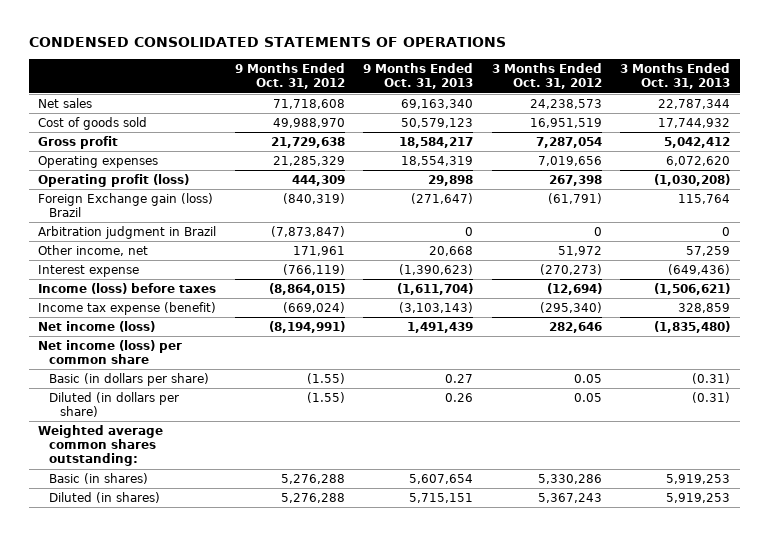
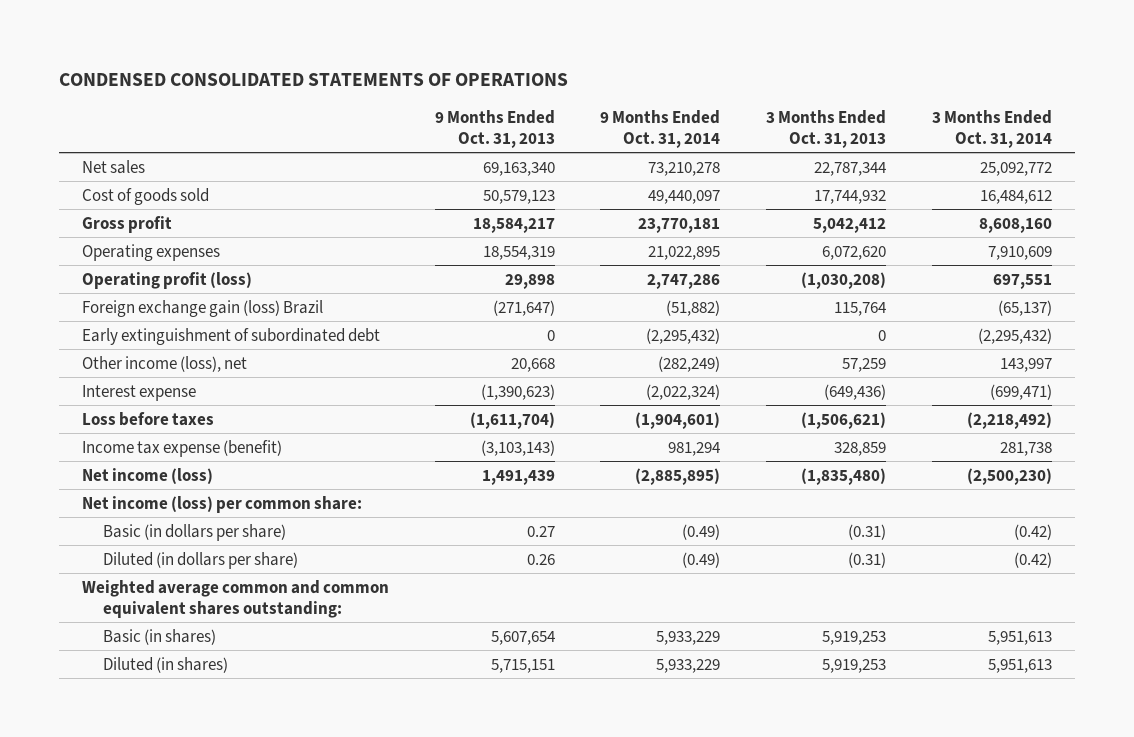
[234,63,345,90] 9 Months Ended Oct. 31, 2012 -> none
[491,63,602,90] 3 Months Ended Oct. 31, 2012 -> none
none -> [600,109,721,148] 9 Months Ended Oct. 31, 2014
none -> [931,109,1052,148] 3 Months Ended Oct. 31, 2014
[38,225,217,239] Arbitration judgment in Brazil -> none
[38,192,214,218] Foreign Exchange gain (loss) Brazil -> [81,299,323,317] Foreign exchange gain (loss) Brazil
none -> [81,327,380,345] Early extinguishment of subordinated debt
[38,244,149,256] Other income, net -> [81,355,247,372] Other income (loss), net
[38,282,217,294] Income (loss) before taxes -> [81,411,214,426] Loss before taxes
[38,339,183,365] Net income (loss) per common share -> [81,495,362,513] Net income (loss) per common share:
[38,424,164,467] Weighted average common shares outstanding: -> [81,579,389,618] Weighted average common and common equivalent shares outstanding:

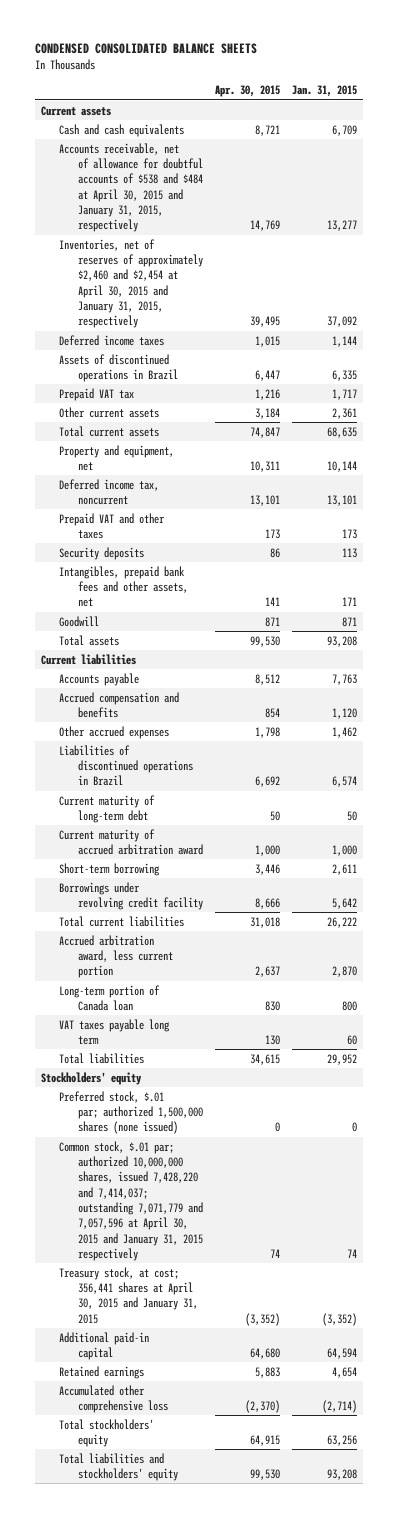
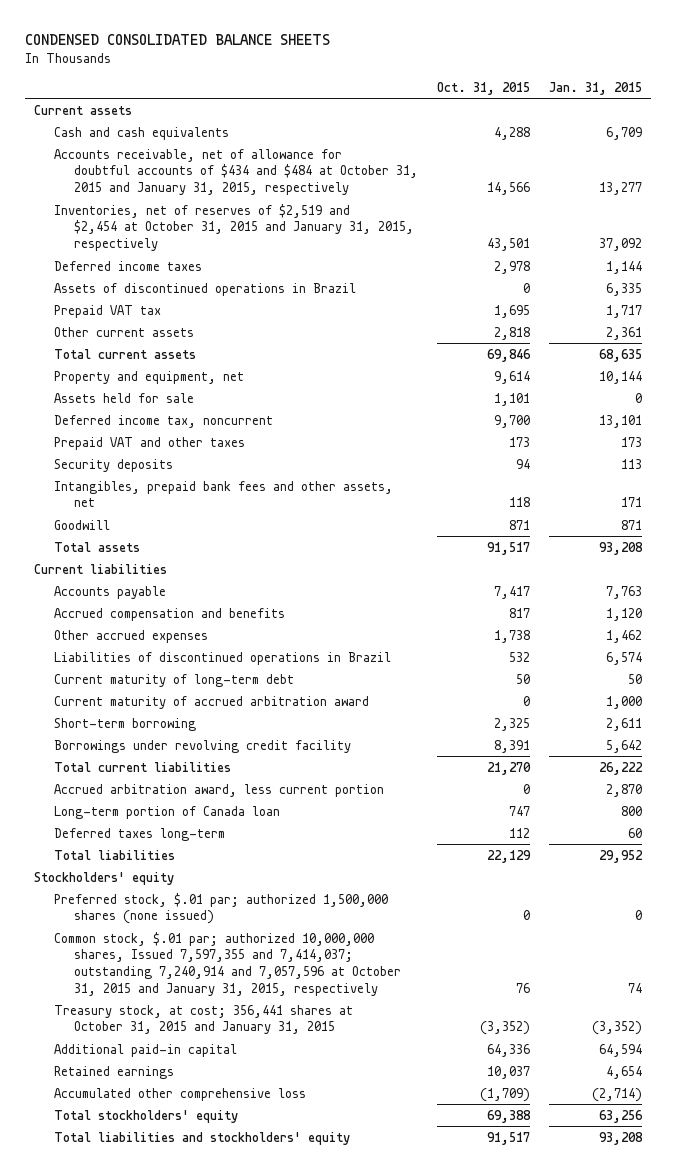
[215,85,281,98] Apr. 30, 2015 -> none
none -> [436,81,530,95] Oct. 31, 2015
[59,142,203,233] Accounts receivable, net of allowance for doubtful accounts of $538 and $484 at April 30, 2015 and January 31, 2015, respectively -> [53,148,418,196] Accounts receivable, net of allowance for doubtful accounts of $434 and $484 at October 31, 2015 and January 31, 2015, respectively
[59,238,203,329] Inventories, net of reserves of approximately $2,460 and $2,454 at April 30, 2015 and January 31, 2015, respectively -> [53,203,414,252] Inventories, net of reserves of $2,519 and $2,454 at October 31, 2015 and January 31, 2015, respectively
none -> [53,392,194,403] Assets held for sale
[59,1018,171,1045] VAT taxes payable long term -> [53,827,225,841] Deferred taxes long-term
[59,1140,203,1262] Common stock, $.01 par; authorized 10,000,000 shares, issued 7,428,220 and 7,414,037; outstanding 7,071,779 and 7,057,596 at April 30, 2015 and January 31, 2015 respectively -> [53,931,401,996] Common stock, $.01 par; authorized 10,000,000 shares, Issued 7,597,355 and 7,414,037; outstanding 7,240,914 and 7,057,596 at October 31, 2015 and January 31, 2015, respectively
[59,1266,198,1324] Treasury stock, at cost; 356,441 shares at April 30, 2015 and January 31, 2015 -> [53,1004,353,1035] Treasury stock, at cost; 356,441 shares at October 31, 2015 and January 31, 2015

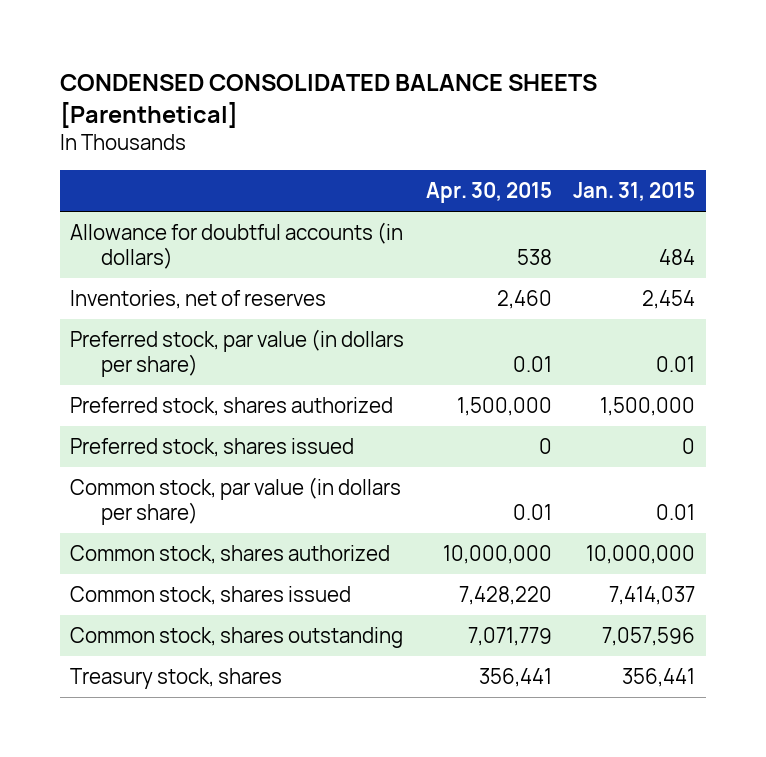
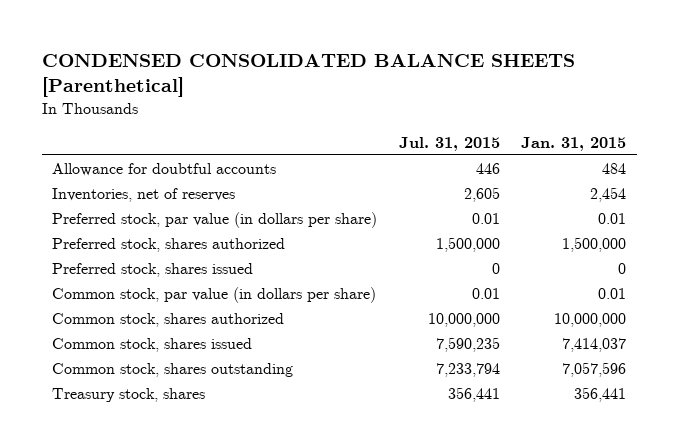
[425,182,552,204] Apr. 30, 2015 -> none
none -> [398,136,500,151] Jul. 31, 2015
[70,221,404,270] Allowance for doubtful accounts (in dollars) -> [52,162,277,176] Allowance for doubtful accounts

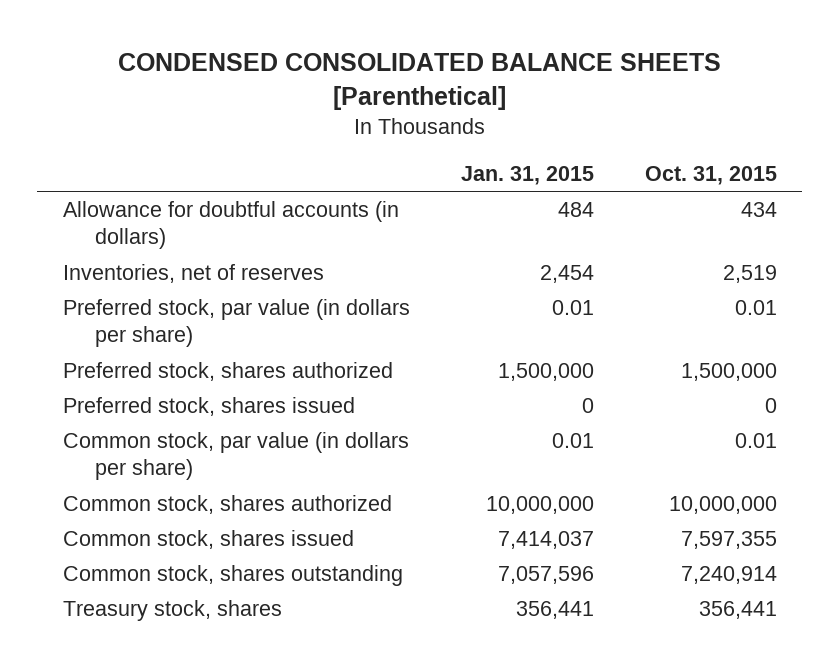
[398,136,500,151] Jul. 31, 2015 -> none
none -> [644,166,777,186] Oct. 31, 2015
[52,162,277,176] Allowance for doubtful accounts -> [62,201,399,250] Allowance for doubtful accounts (in dollars)

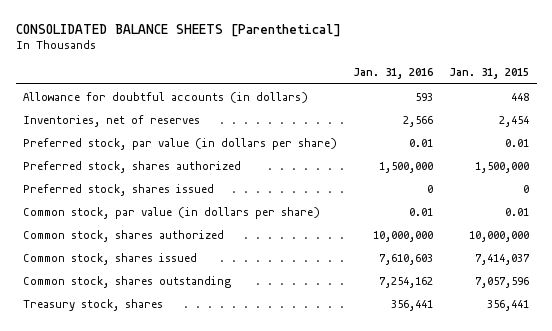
[117,53,721,110] CONDENSED CONSOLIDATED BALANCE SHEETS [Parenthetical] -> [15,23,341,37] CONSOLIDATED BALANCE SHEETS [Parenthetical]
[644,166,777,186] Oct. 31, 2015 -> none
none -> [353,68,434,80] Jan. 31, 2016
[557,202,594,218] 484 -> [510,92,529,101] 448

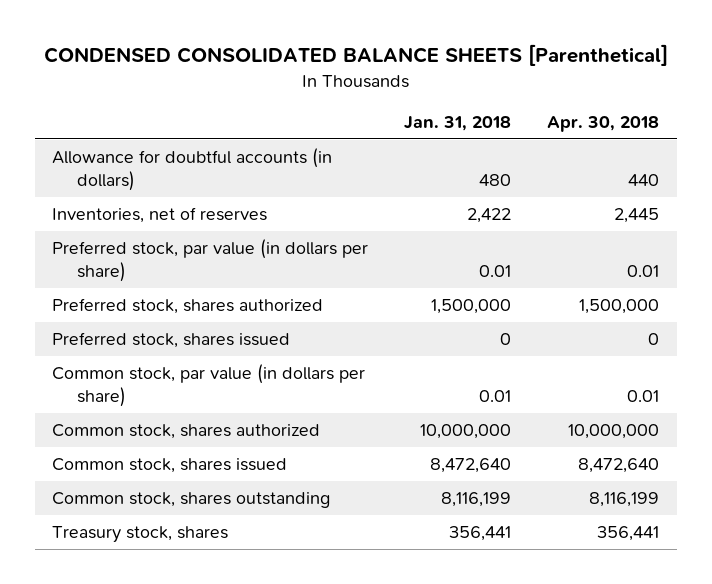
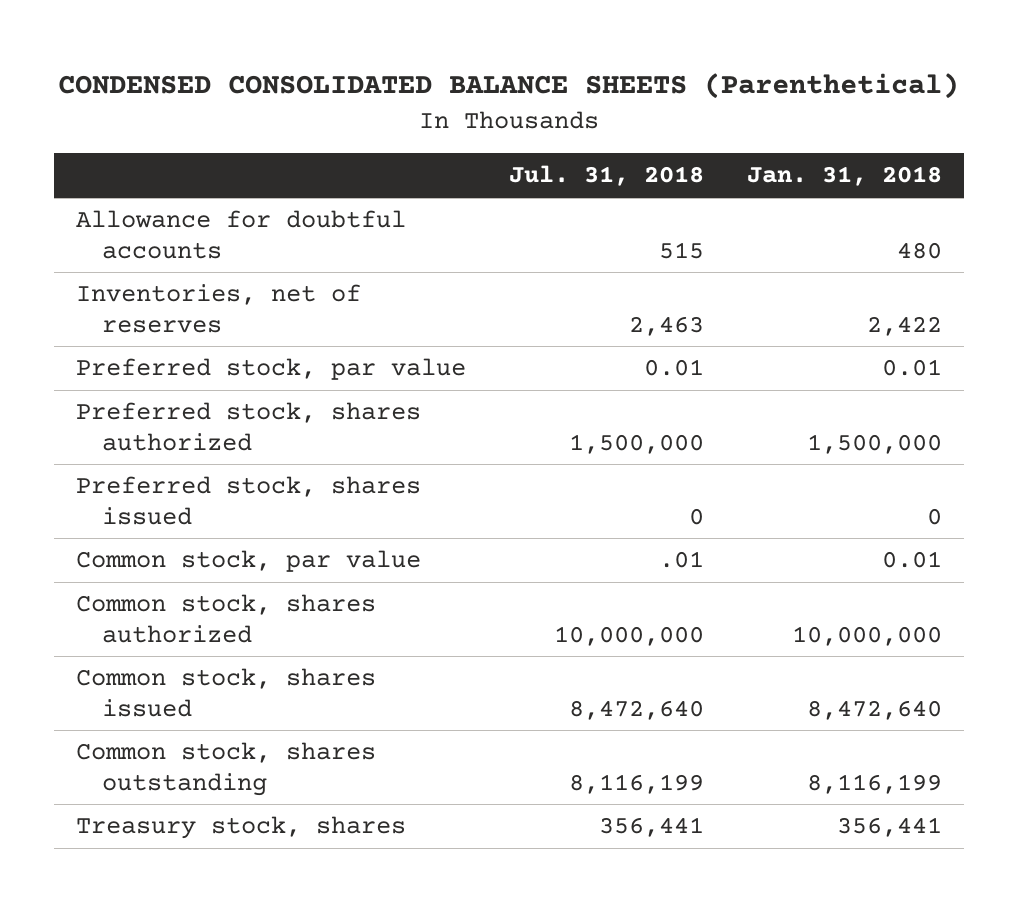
[43,44,668,67] CONDENSED CONSOLIDATED BALANCE SHEETS [Parenthetical] -> [57,73,959,100] CONDENSED CONSOLIDATED BALANCE SHEETS (Parenthetical)
[547,115,660,132] Apr. 30, 2018 -> none
none -> [508,165,704,187] Jul. 31, 2018
[52,148,333,192] Allowance for doubtful accounts (in dollars) -> [75,210,406,259] Allowance for doubtful accounts
[52,239,369,283] Preferred stock, par value (in dollars per share) -> [75,358,466,381] Preferred stock, par value
[52,364,366,408] Common stock, par value (in dollars per share) -> [75,550,421,573] Common stock, par value

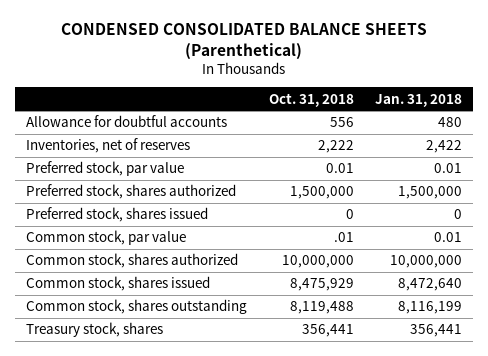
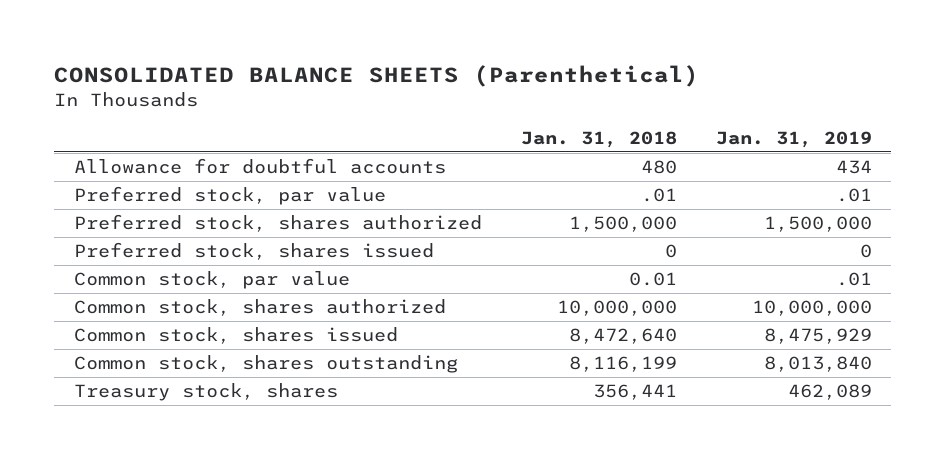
[61,23,428,60] CONDENSED CONSOLIDATED BALANCE SHEETS (Parenthetical) -> [54,64,700,87] CONSOLIDATED BALANCE SHEETS (Parenthetical)
[268,92,354,107] Oct. 31, 2018 -> none
none -> [715,130,872,148] Jan. 31, 2019
[25,138,190,154] Inventories, net of reserves -> none
[434,163,463,174] 0.01 -> [640,188,677,203] .01

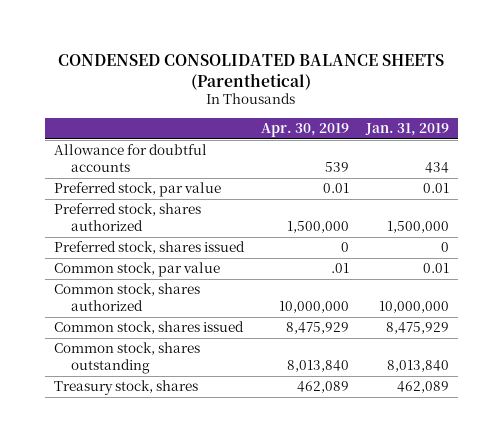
[54,64,700,87] CONSOLIDATED BALANCE SHEETS (Parenthetical) -> [58,53,445,90] CONDENSED CONSOLIDATED BALANCE SHEETS (Parenthetical)
[520,130,677,148] Jan. 31, 2018 -> none
none -> [260,123,349,138] Apr. 30, 2019
[835,188,872,203] .01 -> [422,183,449,194] 0.01
[835,272,872,287] .01 -> [422,263,449,274] 0.01

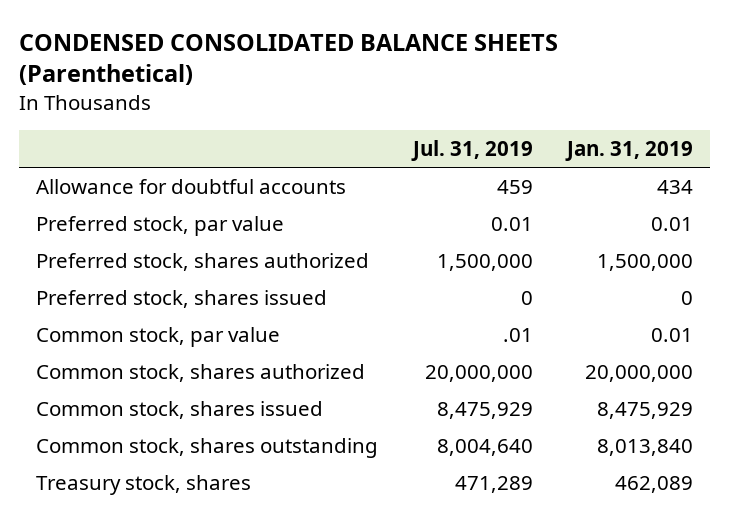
[260,123,349,138] Apr. 30, 2019 -> none
none -> [410,139,533,161] Jul. 31, 2019
[378,301,449,314] 10,000,000 -> [585,364,694,382] 20,000,000

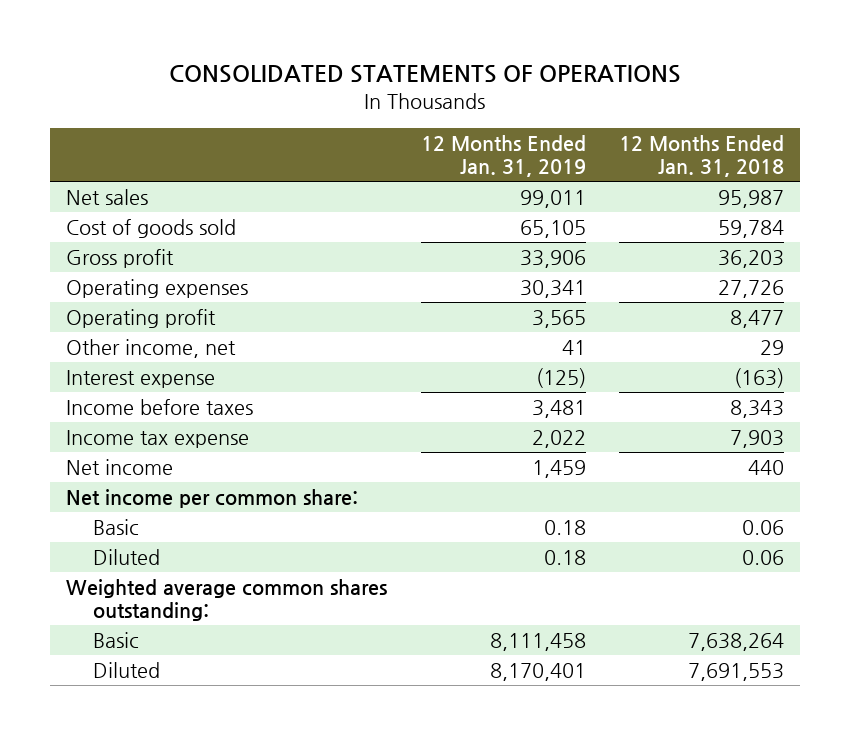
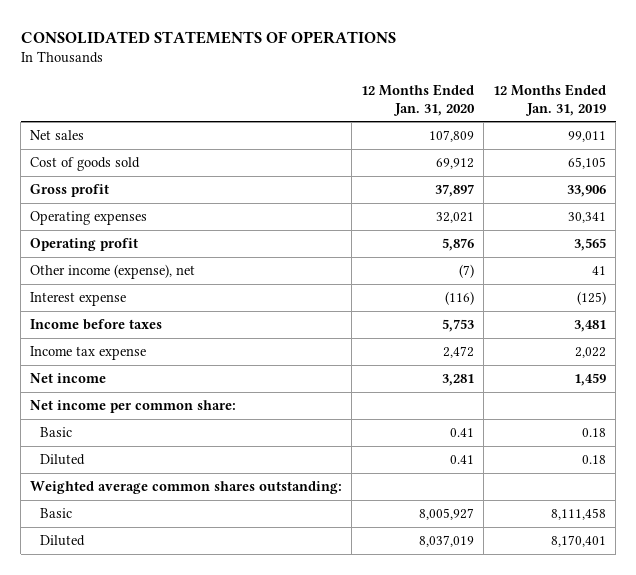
[618,135,784,178] 12 Months Ended Jan. 31, 2018 -> none
none -> [361,83,476,116] 12 Months Ended Jan. 31, 2020
[66,338,237,358] Other income, net -> [30,264,196,280] Other income (expense), net

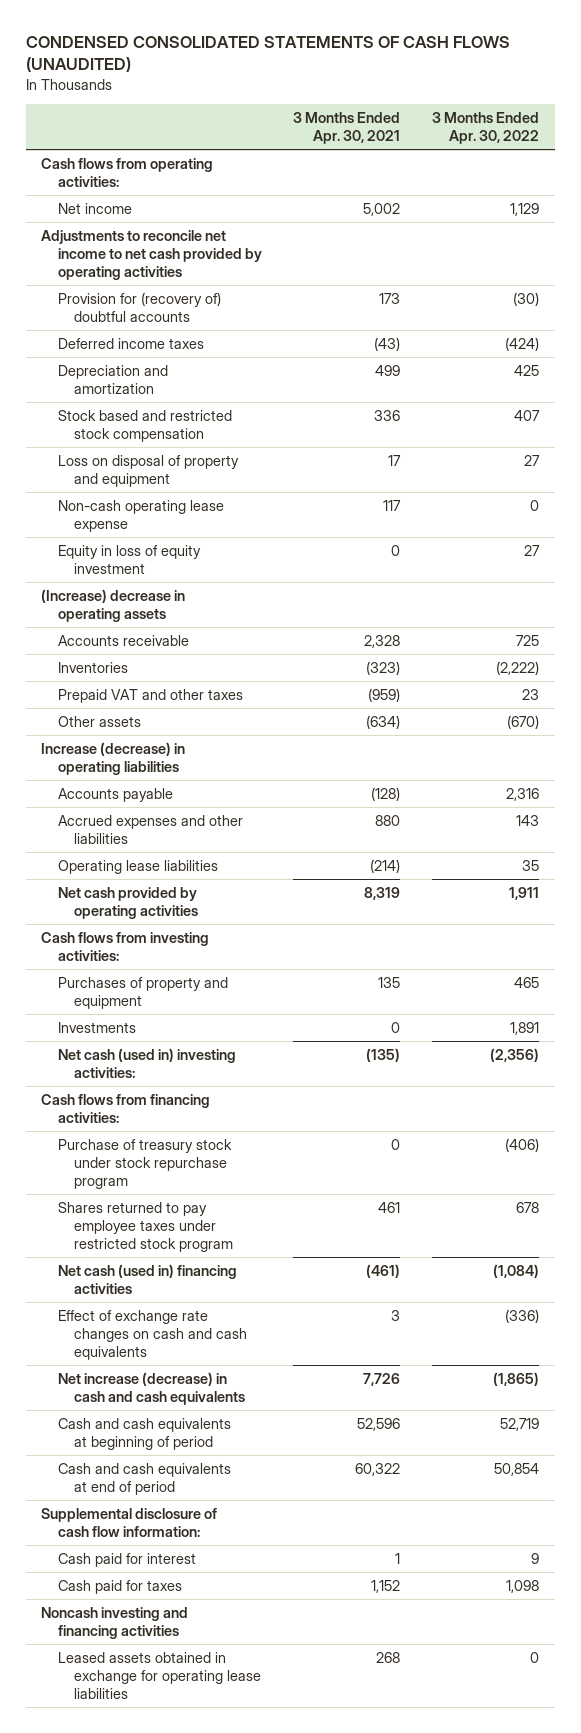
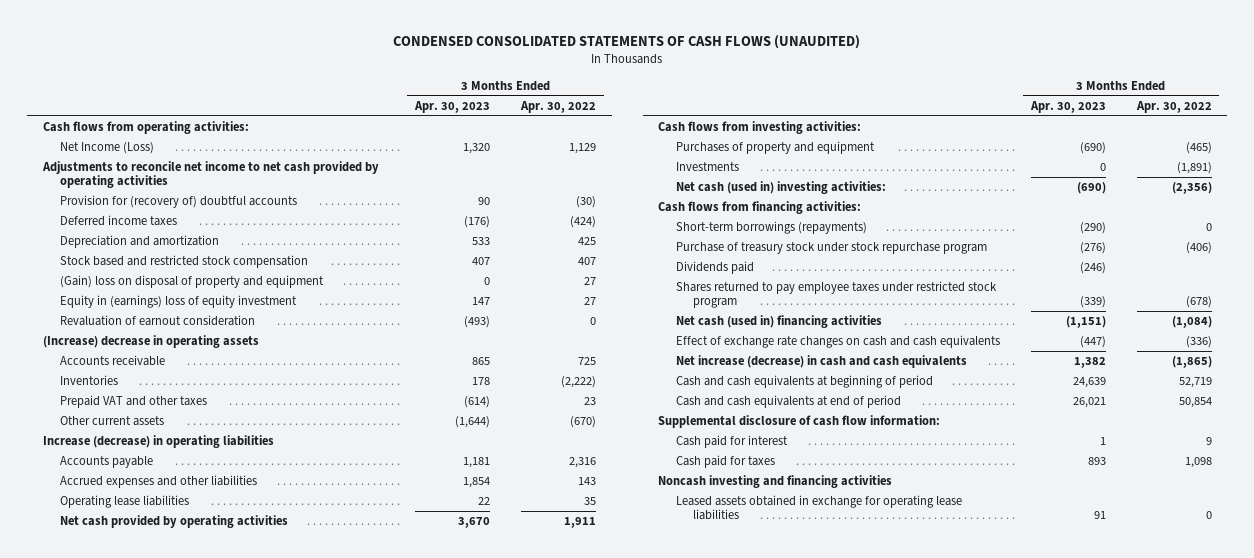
[293,111,401,145] 3 Months Ended Apr. 30, 2021 -> none
none -> [414,100,491,113] Apr. 30, 2023
[57,202,132,214] Net income -> [60,142,155,155] Net Income (Loss)
[57,499,224,532] Non-cash operating lease expense -> none
[57,454,239,487] Loss on disposal of property and equipment -> [60,275,325,289] (Gain) loss on disposal of property and equipment
[57,544,201,574] Equity in loss of equity investment -> [60,295,298,309] Equity in (earnings) loss of equity investment
none -> [60,315,256,327] Revaluation of earnout consideration
[57,715,141,727] Other assets -> [60,416,165,427] Other current assets
[514,976,540,988] 465 -> [1185,142,1212,155] (465)
[510,1021,540,1035] 1,891 -> [1176,162,1212,175] (1,891)
none -> [675,221,867,235] Short-term borrowings (repayments)
none -> [675,261,754,275] Dividends paid
[516,1201,540,1213] 678 -> [1185,296,1212,309] (678)

